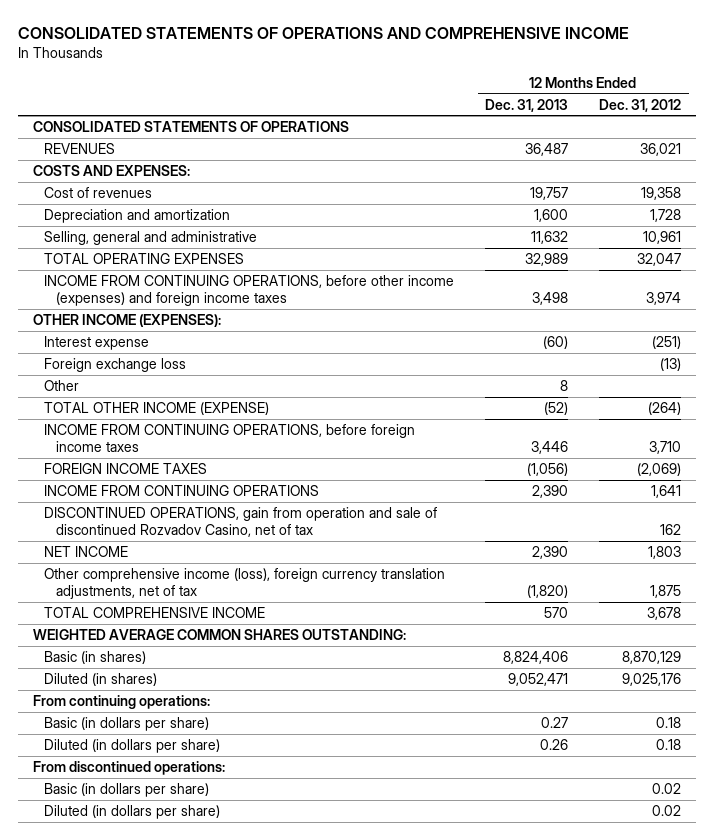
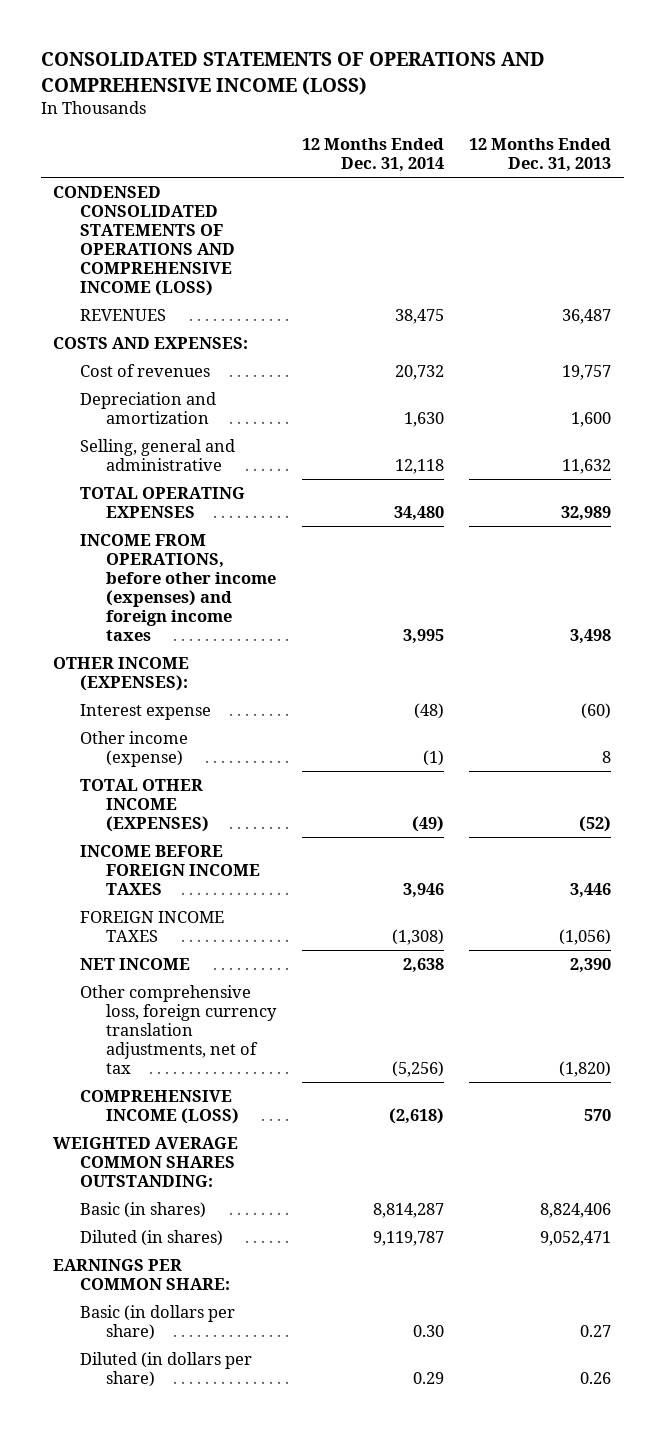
[17,27,629,40] CONSOLIDATED STATEMENTS OF OPERATIONS AND COMPREHENSIVE INCOME -> [40,52,545,95] CONSOLIDATED STATEMENTS OF OPERATIONS AND COMPREHENSIVE INCOME (LOSS)
[599,98,682,112] Dec. 31, 2012 -> none
none -> [301,138,444,173] 12 Months Ended Dec. 31, 2014
[33,120,350,132] CONSOLIDATED STATEMENTS OF OPERATIONS -> [53,185,235,296] CONDENSED CONSOLIDATED STATEMENTS OF OPERATIONS AND COMPREHENSIVE INCOME (LOSS)
[44,274,455,306] INCOME FROM CONTINUING OPERATIONS, before other income (expenses) and foreign income taxes -> [79,533,276,641] INCOME FROM OPERATIONS, before other income (expenses) and foreign income taxes
[44,357,187,372] Foreign exchange loss -> none
[44,379,80,391] Other -> [79,730,188,767] Other income (expense)
[44,401,270,415] TOTAL OTHER INCOME (EXPENSE) -> [79,778,209,832] TOTAL OTHER INCOME (EXPENSES)
[44,423,416,452] INCOME FROM CONTINUING OPERATIONS, before foreign income taxes -> [79,844,260,895] INCOME BEFORE FOREIGN INCOME TAXES
[44,484,320,496] INCOME FROM CONTINUING OPERATIONS -> none
[44,506,438,537] DISCONTINUED OPERATIONS, gain from operation and sale of discontinued Rozvadov Casino, net of tax -> none
[44,567,446,599] Other comprehensive income (loss), foreign currency translation adjustments, net of tax -> [79,984,277,1074] Other comprehensive loss, foreign currency translation adjustments, net of tax
[44,606,266,618] TOTAL COMPREHENSIVE INCOME -> [79,1089,239,1124] COMPREHENSIVE INCOME (LOSS)
[33,694,211,709] From continuing operations: -> none
none -> [53,1258,230,1290] EARNINGS PER COMMON SHARE:
[33,760,226,775] From discontinued operations: -> none
[44,782,210,797] Basic (in dollars per share) -> none
[44,804,221,819] Diluted (in dollars per share) -> none

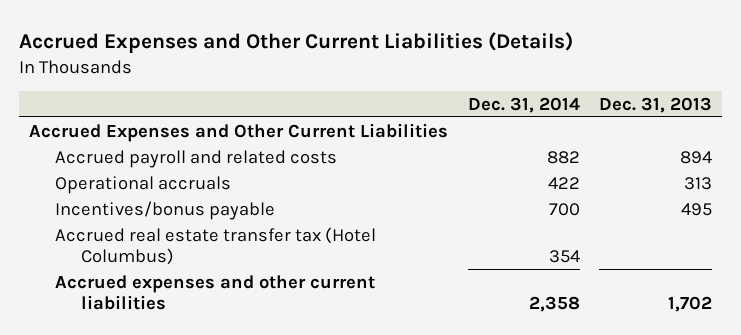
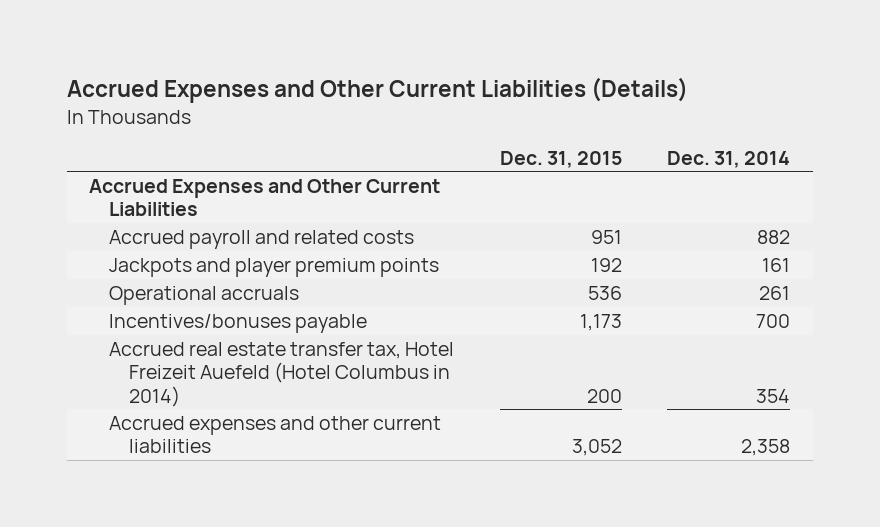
[598,96,712,113] Dec. 31, 2013 -> none
none -> [499,150,622,168] Dec. 31, 2015
none -> [109,258,440,278] Jackpots and player premium points
[547,176,580,189] 422 -> [759,286,791,301] 261
[55,200,276,220] Incentives/bonus payable -> [109,314,368,334] Incentives/bonuses payable
[55,226,377,265] Accrued real estate transfer tax (Hotel Columbus) -> [109,342,455,407] Accrued real estate transfer tax, Hotel Freizeit Auefeld (Hotel Columbus in 2014)

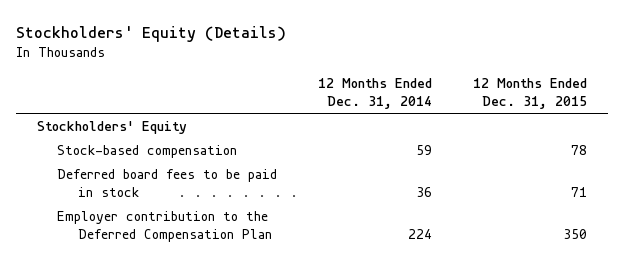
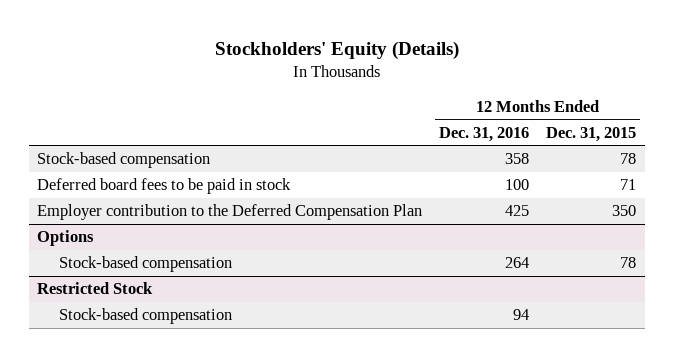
[318,78,433,110] 12 Months Ended Dec. 31, 2014 -> none
none -> [439,126,530,142] Dec. 31, 2016
[36,120,187,134] Stockholders' Equity -> none
none -> [37,230,95,247] Options
none -> [59,256,233,273] Stock-based compensation
none -> [37,282,154,295] Restricted Stock
none -> [59,308,233,325] Stock-based compensation

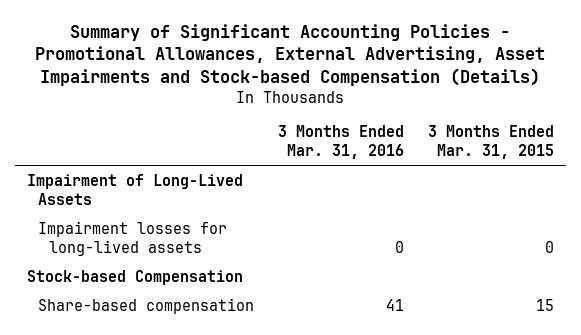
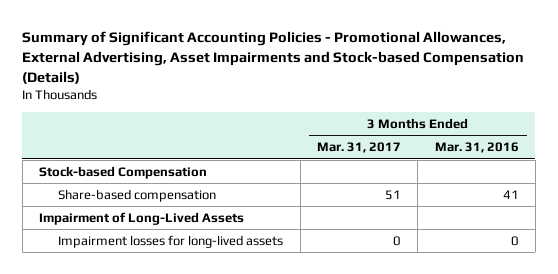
[427,125,554,160] 3 Months Ended Mar. 31, 2015 -> none
none -> [316,142,401,154] Mar. 31, 2017
[27,173,244,205] Impairment of Long-Lived Assets -> [39,211,245,225] Impairment of Long-Lived Assets
[37,220,227,256] Impairment losses for long-lived assets -> [58,234,284,248] Impairment losses for long-lived assets

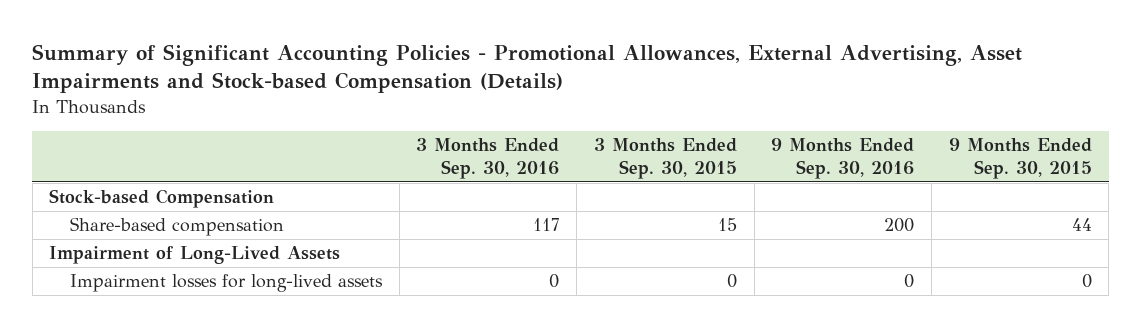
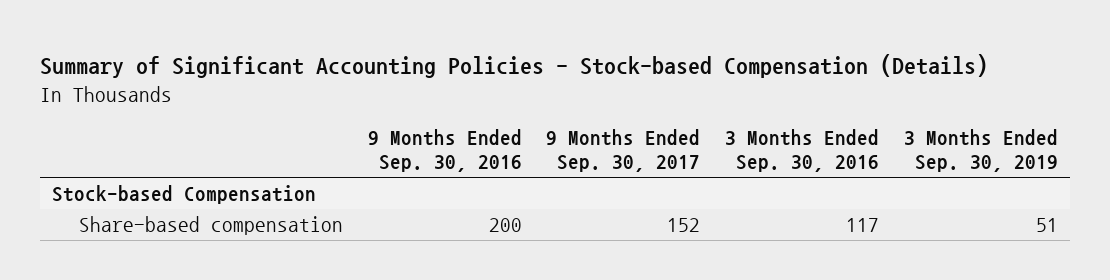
[32,44,1023,94] Summary of Significant Accounting Policies - Promotional Allowances, External Advertising, Asset Impairments and Stock-based Compensation (Details) -> [39,53,988,78] Summary of Significant Accounting Policies - Stock-based Compensation (Details)
[593,138,737,179] 3 Months Ended Sep. 30, 2015 -> none
[948,138,1092,179] 9 Months Ended Sep. 30, 2015 -> none
none -> [546,128,701,173] 9 Months Ended Sep. 30, 2017
none -> [903,128,1058,173] 3 Months Ended Sep. 30, 2019
[49,246,341,265] Impairment of Long-Lived Assets -> none
[69,274,383,293] Impairment losses for long-lived assets -> none

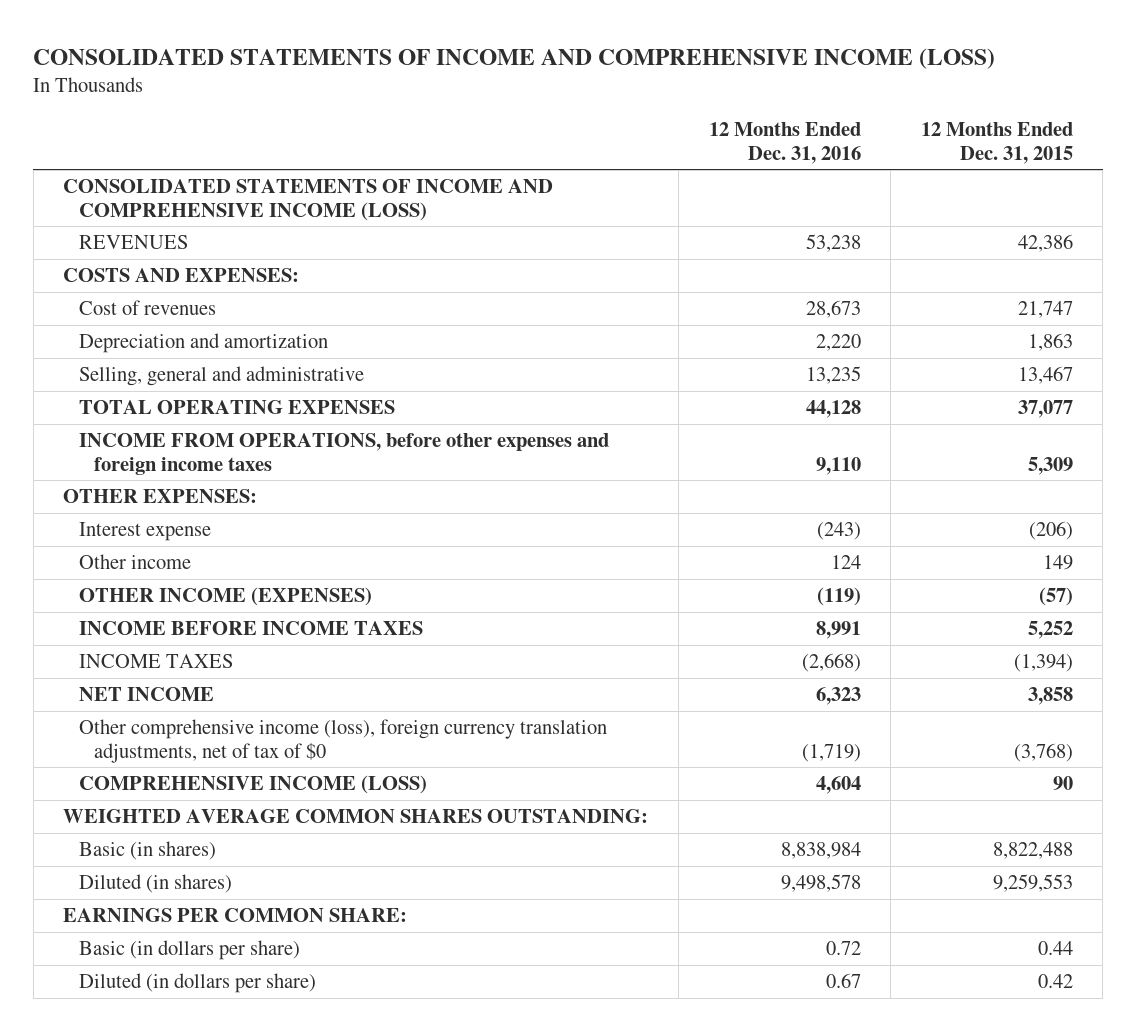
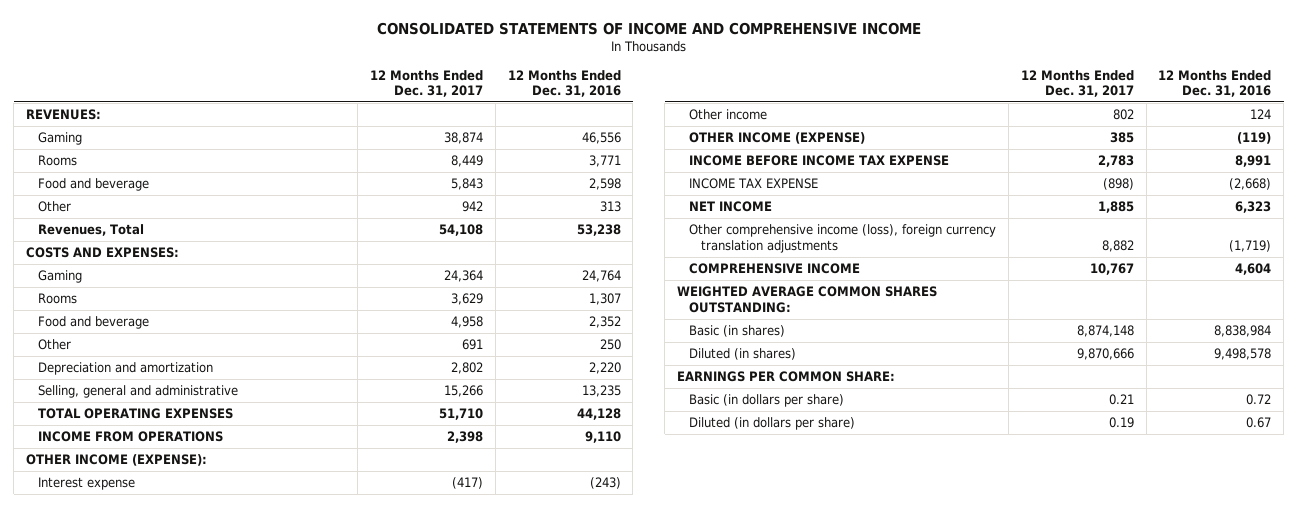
[33,47,996,69] CONSOLIDATED STATEMENTS OF INCOME AND COMPREHENSIVE INCOME (LOSS) -> [376,21,921,35] CONSOLIDATED STATEMENTS OF INCOME AND COMPREHENSIVE INCOME
[920,121,1073,164] 12 Months Ended Dec. 31, 2015 -> none
none -> [369,69,483,97] 12 Months Ended Dec. 31, 2017
[63,179,554,221] CONSOLIDATED STATEMENTS OF INCOME AND COMPREHENSIVE INCOME (LOSS) -> none
none -> [26,109,102,121] REVENUES:
none -> [38,132,83,146] Gaming
none -> [38,155,78,167] Rooms
none -> [38,178,150,192] Food and beverage
none -> [38,201,72,213] Other
[78,235,188,250] REVENUES -> [38,224,145,237] Revenues, Total
[78,300,216,316] Cost of revenues -> none
none -> [38,270,83,284] Gaming
none -> [38,293,78,305] Rooms
none -> [38,316,150,330] Food and beverage
none -> [38,339,72,351] Other
[78,433,609,475] INCOME FROM OPERATIONS, before other expenses and foreign income taxes -> [38,431,224,443] INCOME FROM OPERATIONS
[63,489,258,504] OTHER EXPENSES: -> [26,454,208,467] OTHER INCOME (EXPENSE):
[78,587,372,607] OTHER INCOME (EXPENSES) -> [689,132,866,145] OTHER INCOME (EXPENSE)
[78,621,423,636] INCOME BEFORE INCOME TAXES -> [689,155,950,167] INCOME BEFORE INCOME TAX EXPENSE
[78,654,233,669] INCOME TAXES -> [689,178,819,190] INCOME TAX EXPENSE
[78,719,607,763] Other comprehensive income (loss), foreign currency translation adjustments, net of tax of $0 -> [689,224,997,253] Other comprehensive income (loss), foreign currency translation adjustments
[78,775,427,795] COMPREHENSIVE INCOME (LOSS) -> [689,263,861,275] COMPREHENSIVE INCOME

